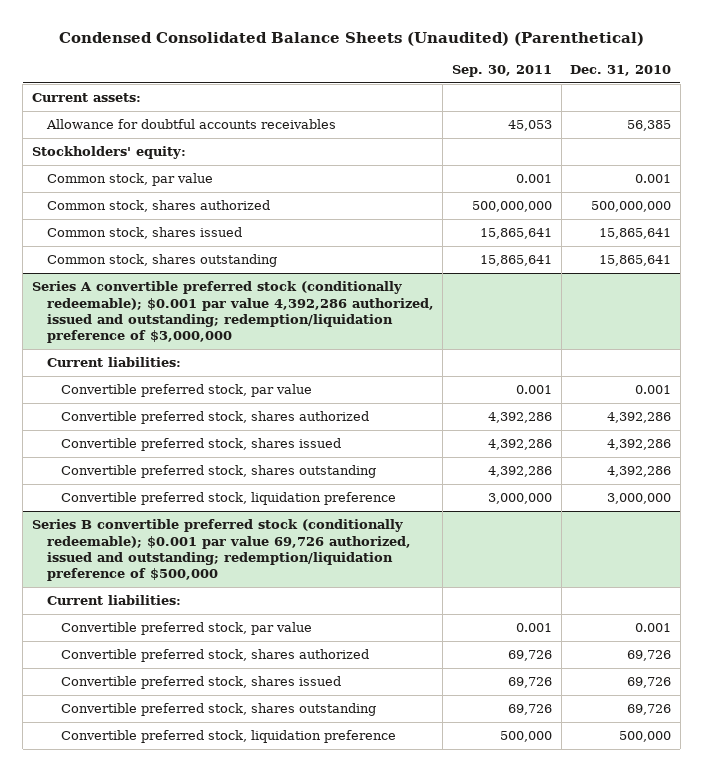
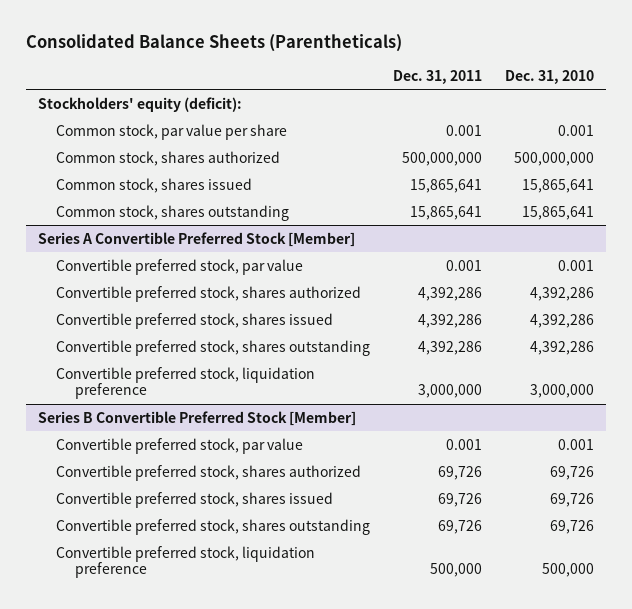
[58,31,644,46] Condensed Consolidated Balance Sheets (Unaudited) (Parenthetical) -> [25,33,402,52] Consolidated Balance Sheets (Parentheticals)
[451,64,552,77] Sep. 30, 2011 -> none
none -> [393,69,483,84] Dec. 31, 2011
[32,93,142,103] Current assets: -> none
[45,119,336,130] Allowance for doubtful accounts receivables -> none
[32,146,187,160] Stockholders' equity: -> [37,96,242,112] Stockholders' equity (deficit):
[46,173,213,187] Common stock, par value -> [56,123,288,140] Common stock, par value per share
[32,281,434,344] Series A convertible preferred stock (conditionally redeemable); $0.001 par value 4,392,286 authorized, issued and outstanding; redemption/liquidation preference of $3,000,000 -> none
[46,357,181,368] Current liabilities: -> none
none -> [37,231,355,247] Series A Convertible Preferred Stock [Member]
[32,519,411,582] Series B convertible preferred stock (conditionally redeemable); $0.001 par value 69,726 authorized, issued and outstanding; redemption/liquidation preference of $500,000 -> none
[46,595,181,606] Current liabilities: -> none
none -> [37,410,356,426] Series B Convertible Preferred Stock [Member]

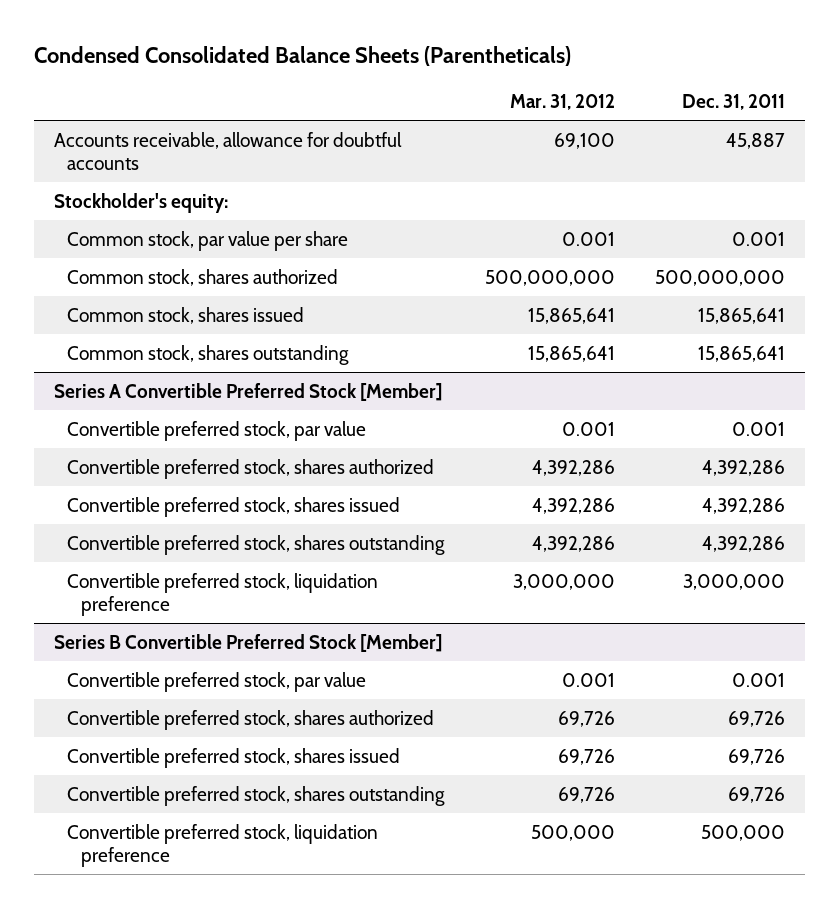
[25,33,402,52] Consolidated Balance Sheets (Parentheticals) -> [33,46,571,67] Condensed Consolidated Balance Sheets (Parentheticals)
[505,69,595,84] Dec. 31, 2010 -> none
none -> [509,93,615,110] Mar. 31, 2012
none -> [54,131,403,171] Accounts receivable, allowance for doubtful accounts
[37,96,242,112] Stockholders' equity (deficit): -> [54,192,229,213] Stockholder's equity:

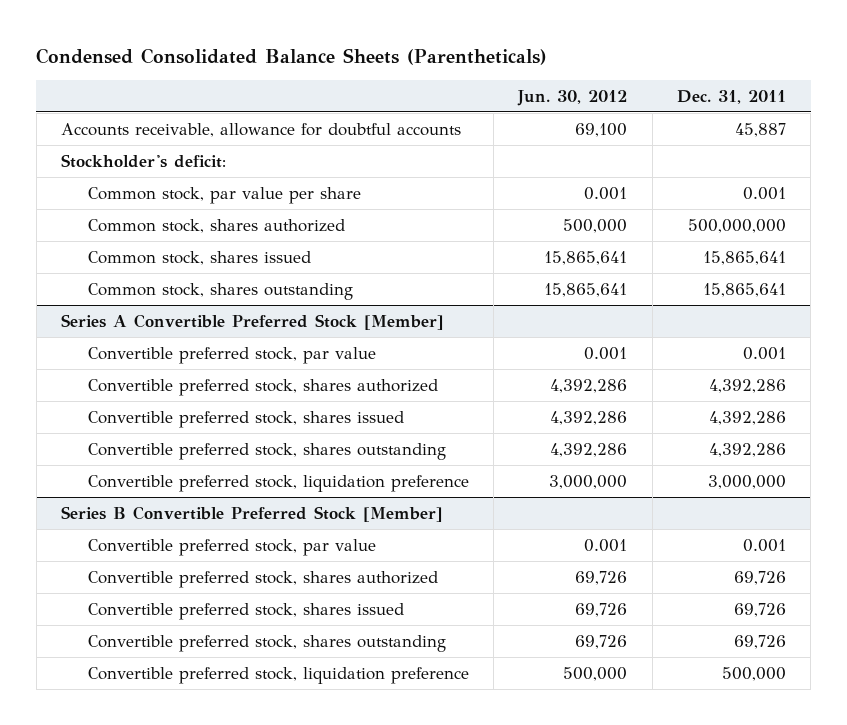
[509,93,615,110] Mar. 31, 2012 -> none
none -> [517,89,628,106] Jun. 30, 2012
[54,192,229,213] Stockholder's equity: -> [61,153,227,168] Stockholder's deficit:

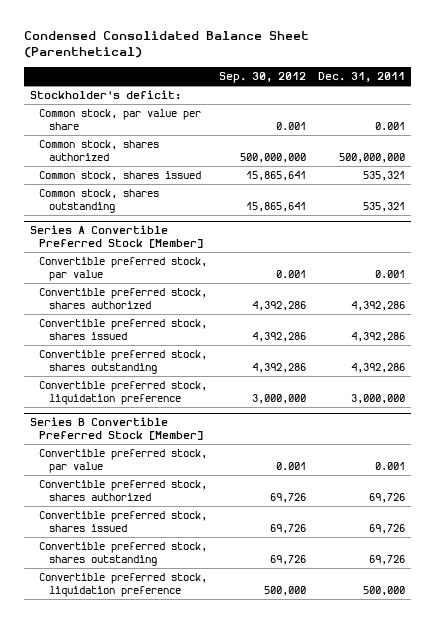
[36,47,548,65] Condensed Consolidated Balance Sheets (Parentheticals) -> [23,31,309,59] Condensed Consolidated Balance Sheet (Parenthetical)
[517,89,628,106] Jun. 30, 2012 -> none
none -> [219,72,307,84] Sep. 30, 2012
[61,122,462,137] Accounts receivable, allowance for doubtful accounts -> none
[702,250,786,265] 15,865,641 -> [363,171,406,182] 535,321
[702,282,786,297] 15,865,641 -> [363,201,406,212] 535,321

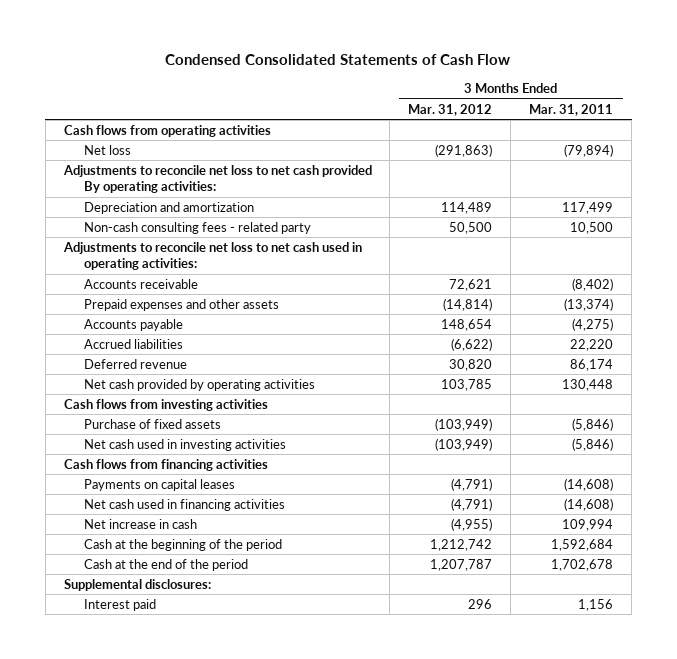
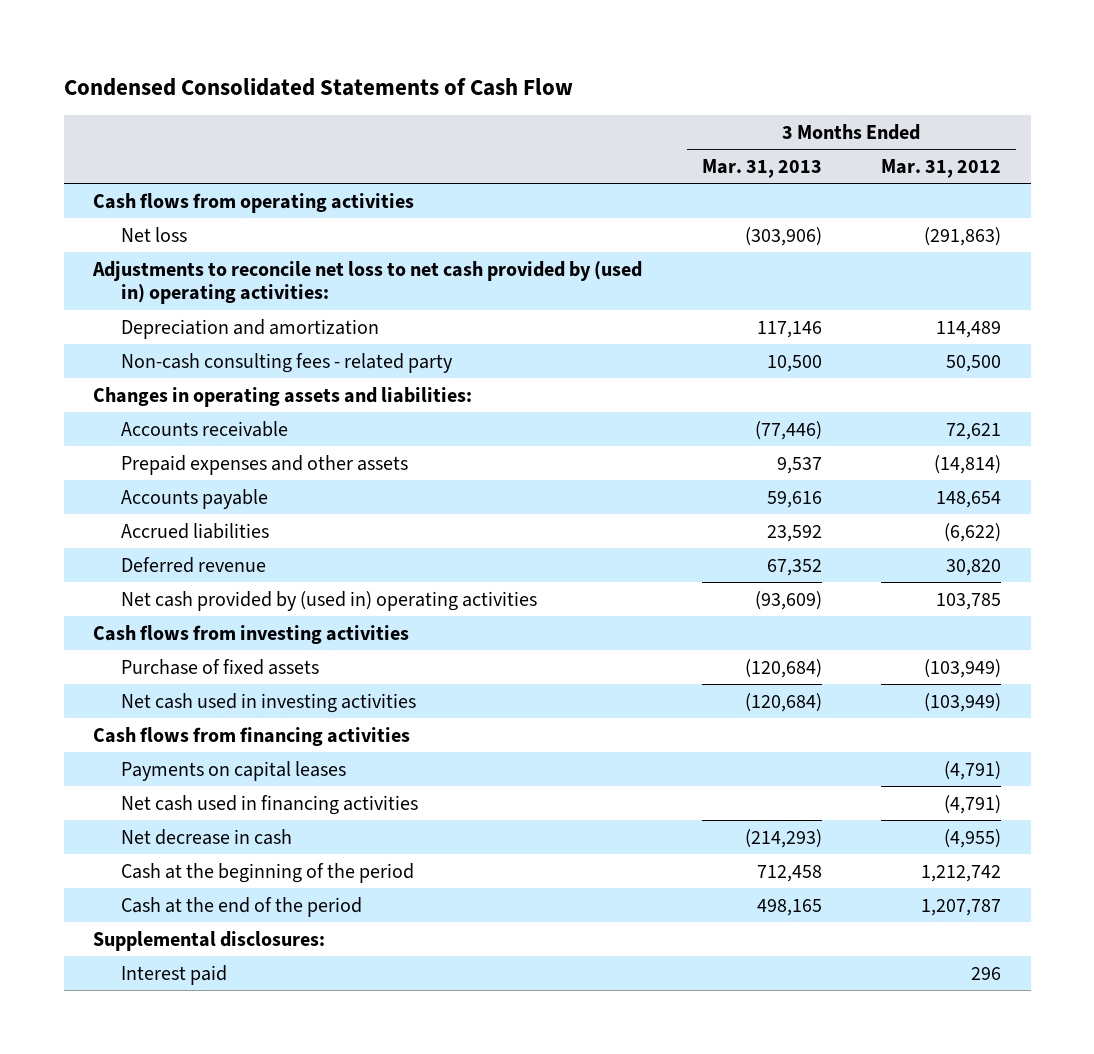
[529,103,614,116] Mar. 31, 2011 -> none
none -> [701,158,822,178] Mar. 31, 2013
[62,164,372,194] Adjustments to reconcile net loss to net cash provided By operating activities: -> [92,260,643,305] Adjustments to reconcile net loss to net cash provided by (used in) operating activities:
[62,241,362,271] Adjustments to reconcile net loss to net cash used in operating activities: -> [93,386,473,407] Changes in operating assets and liabilities:
[83,378,315,391] Net cash provided by operating activities -> [120,590,537,611] Net cash provided by (used in) operating activities
[83,518,197,529] Net increase in cash -> [120,828,292,845] Net decrease in cash

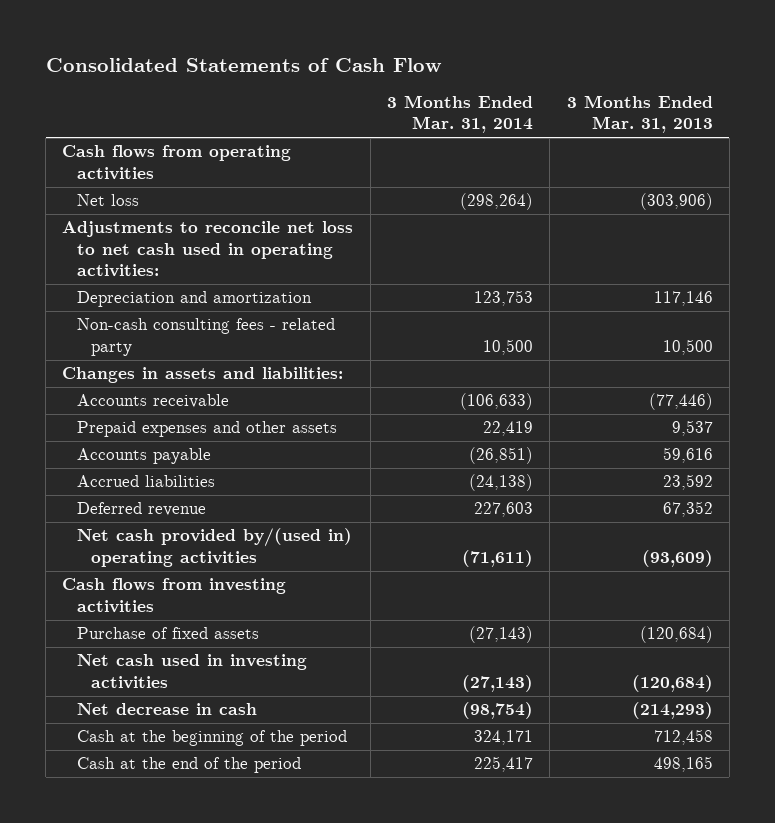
[63,77,573,96] Condensed Consolidated Statements of Cash Flow -> [45,57,442,72] Consolidated Statements of Cash Flow
[880,158,1001,178] Mar. 31, 2012 -> none
none -> [387,94,534,134] 3 Months Ended Mar. 31, 2014
[92,260,643,305] Adjustments to reconcile net loss to net cash provided by (used in) operating activities: -> [62,221,354,278] Adjustments to reconcile net loss to net cash used in operating activities:
[93,386,473,407] Changes in operating assets and liabilities: -> [62,367,344,384] Changes in assets and liabilities:
[120,590,537,611] Net cash provided by (used in) operating activities -> [76,528,352,567] Net cash provided by/(used in) operating activities
[93,726,411,746] Cash flows from financing activities -> none
[120,760,346,781] Payments on capital leases -> none
[120,794,418,815] Net cash used in financing activities -> none
[93,930,326,951] Supplemental disclosures: -> none
[120,964,227,985] Interest paid -> none

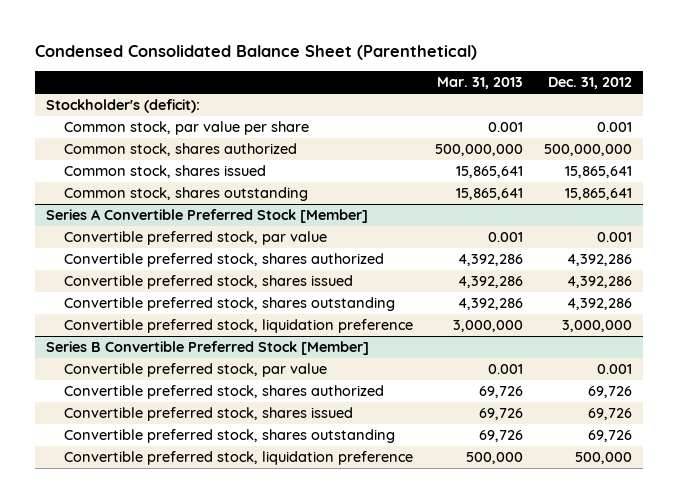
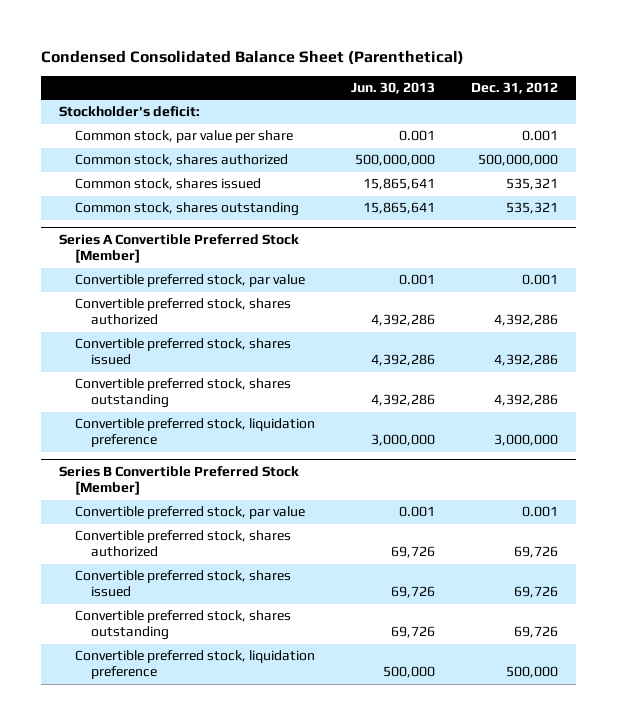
[436,77,523,90] Mar. 31, 2013 -> none
none -> [350,82,435,95] Jun. 30, 2013
[45,99,200,114] Stockholder's (deficit): -> [58,106,200,118] Stockholder's deficit:
[565,166,633,179] 15,865,641 -> [505,178,558,191] 535,321
[565,188,633,201] 15,865,641 -> [505,202,558,215] 535,321

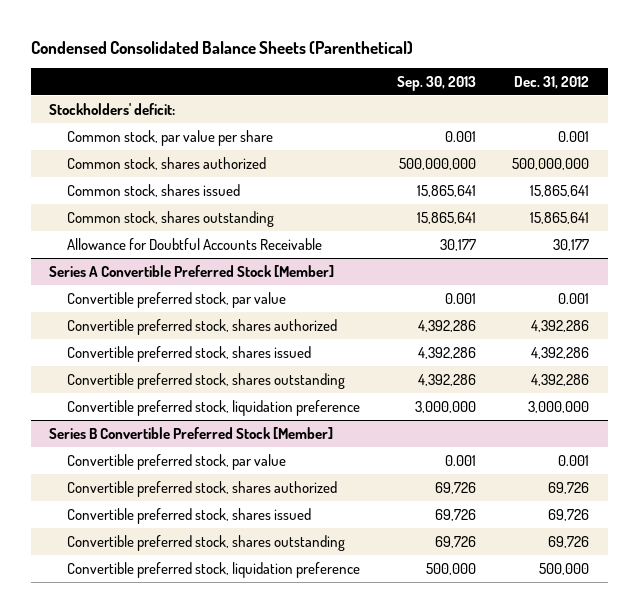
[40,49,464,65] Condensed Consolidated Balance Sheet (Parenthetical) -> [30,40,413,54] Condensed Consolidated Balance Sheets (Parenthetical)
[350,82,435,95] Jun. 30, 2013 -> none
none -> [396,76,476,92] Sep. 30, 2013
[58,106,200,118] Stockholder's deficit: -> [48,102,175,115] Stockholders' deficit:
[505,178,558,191] 535,321 -> [530,184,590,197] 15,865,641
[505,202,558,215] 535,321 -> [530,211,590,224] 15,865,641
none -> [67,237,323,250] Allowance for Doubtful Accounts Receivable

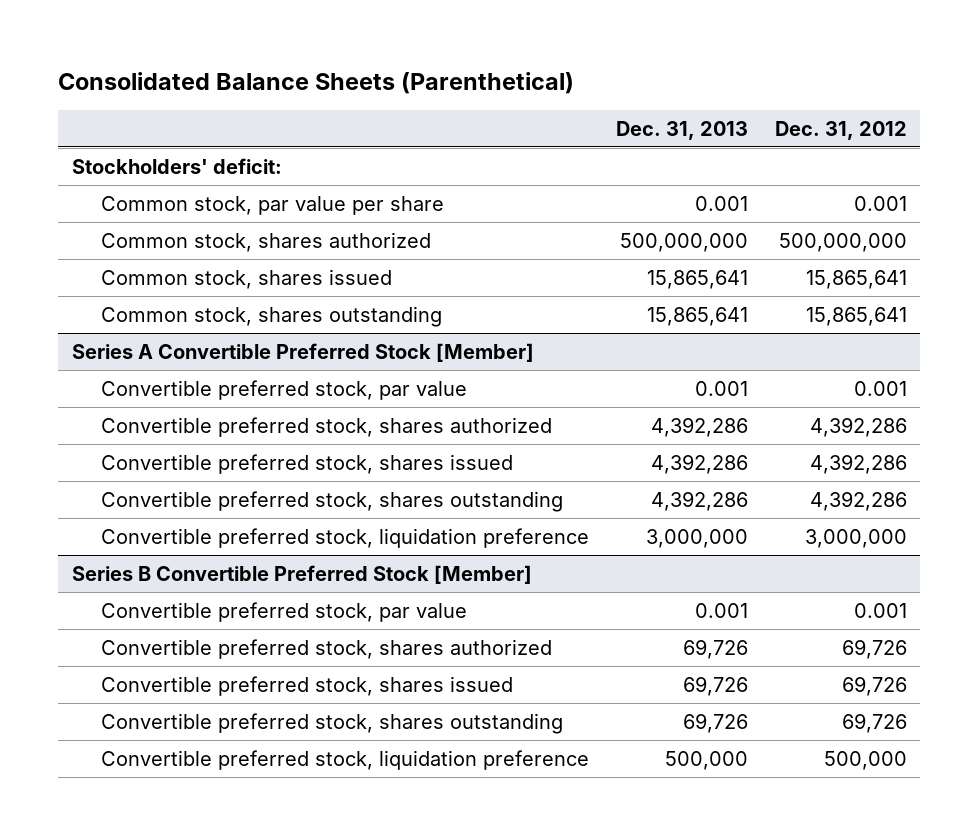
[30,40,413,54] Condensed Consolidated Balance Sheets (Parenthetical) -> [58,71,575,94] Consolidated Balance Sheets (Parenthetical)
[396,76,476,92] Sep. 30, 2013 -> none
none -> [615,120,748,140] Dec. 31, 2013
[67,237,323,250] Allowance for Doubtful Accounts Receivable -> none

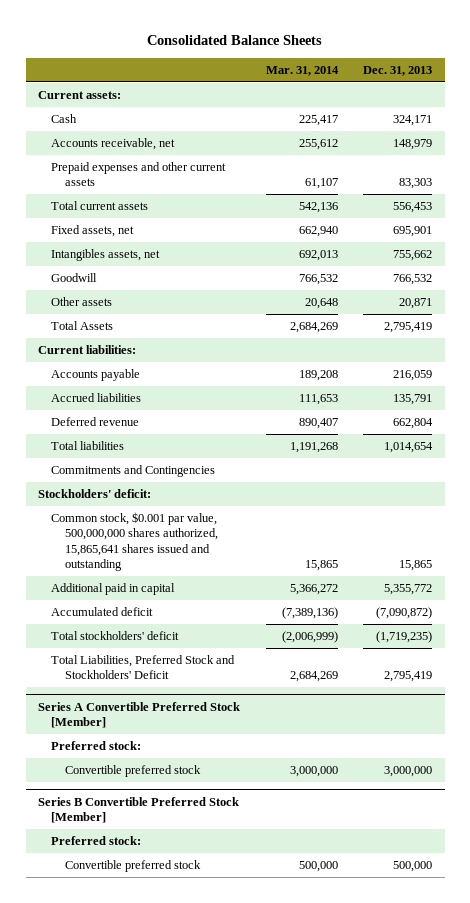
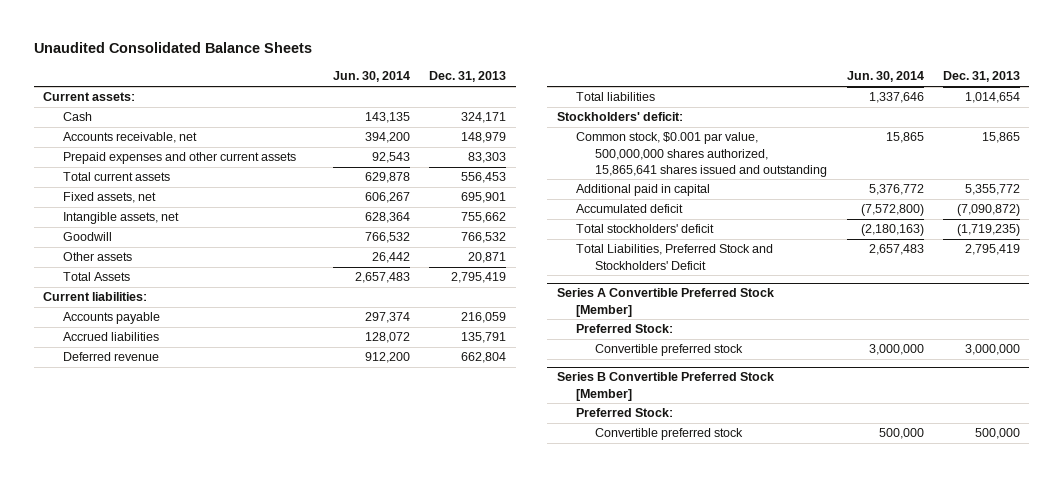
[147,35,323,46] Consolidated Balance Sheets -> [33,42,312,54] Unaudited Consolidated Balance Sheets
[265,65,339,76] Mar. 31, 2014 -> none
none -> [332,71,410,83] Jun. 30, 2014
[51,249,161,262] Intangibles assets, net -> [62,212,179,225] Intangible assets, net
[51,465,216,478] Commitments and Contingencies -> none
[51,741,142,751] Preferred stock: -> [576,324,674,334] Preferred Stock:
[51,836,142,846] Preferred stock: -> [576,408,674,418] Preferred Stock:

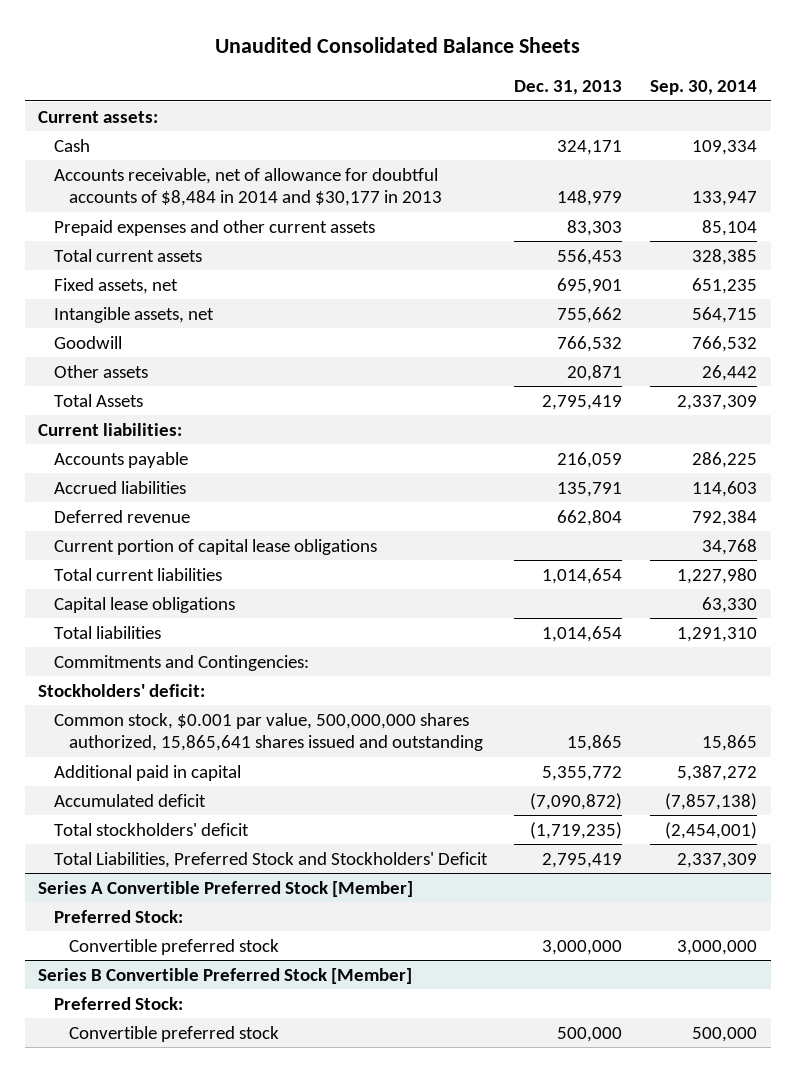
[332,71,410,83] Jun. 30, 2014 -> none
none -> [649,80,757,96] Sep. 30, 2014
[62,132,197,144] Accounts receivable, net -> [53,167,443,207] Accounts receivable, net of allowance for doubtful accounts of $8,484 in 2014 and $30,177 in 2013
none -> [53,538,377,555] Current portion of capital lease obligations
none -> [53,567,222,581] Total current liabilities
none -> [53,596,235,613] Capital lease obligations
none -> [53,654,309,671] Commitments and Contingencies:

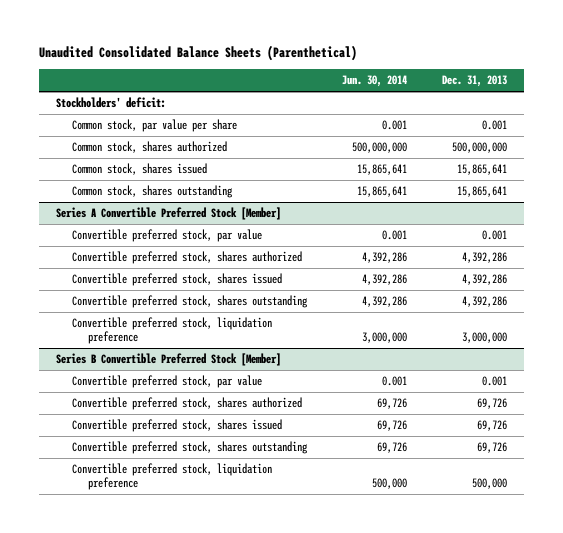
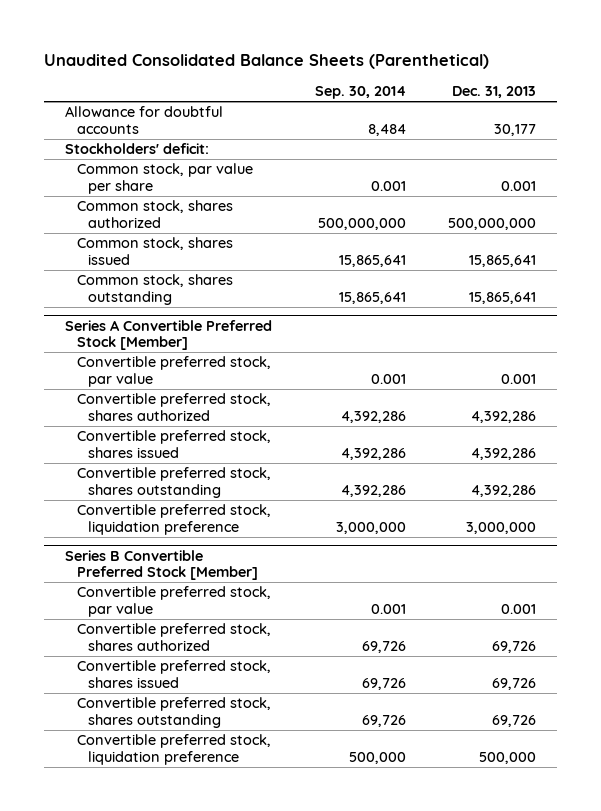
[341,75,407,88] Jun. 30, 2014 -> none
none -> [314,86,406,100] Sep. 30, 2014
none -> [65,106,224,134] Allowance for doubtful accounts

